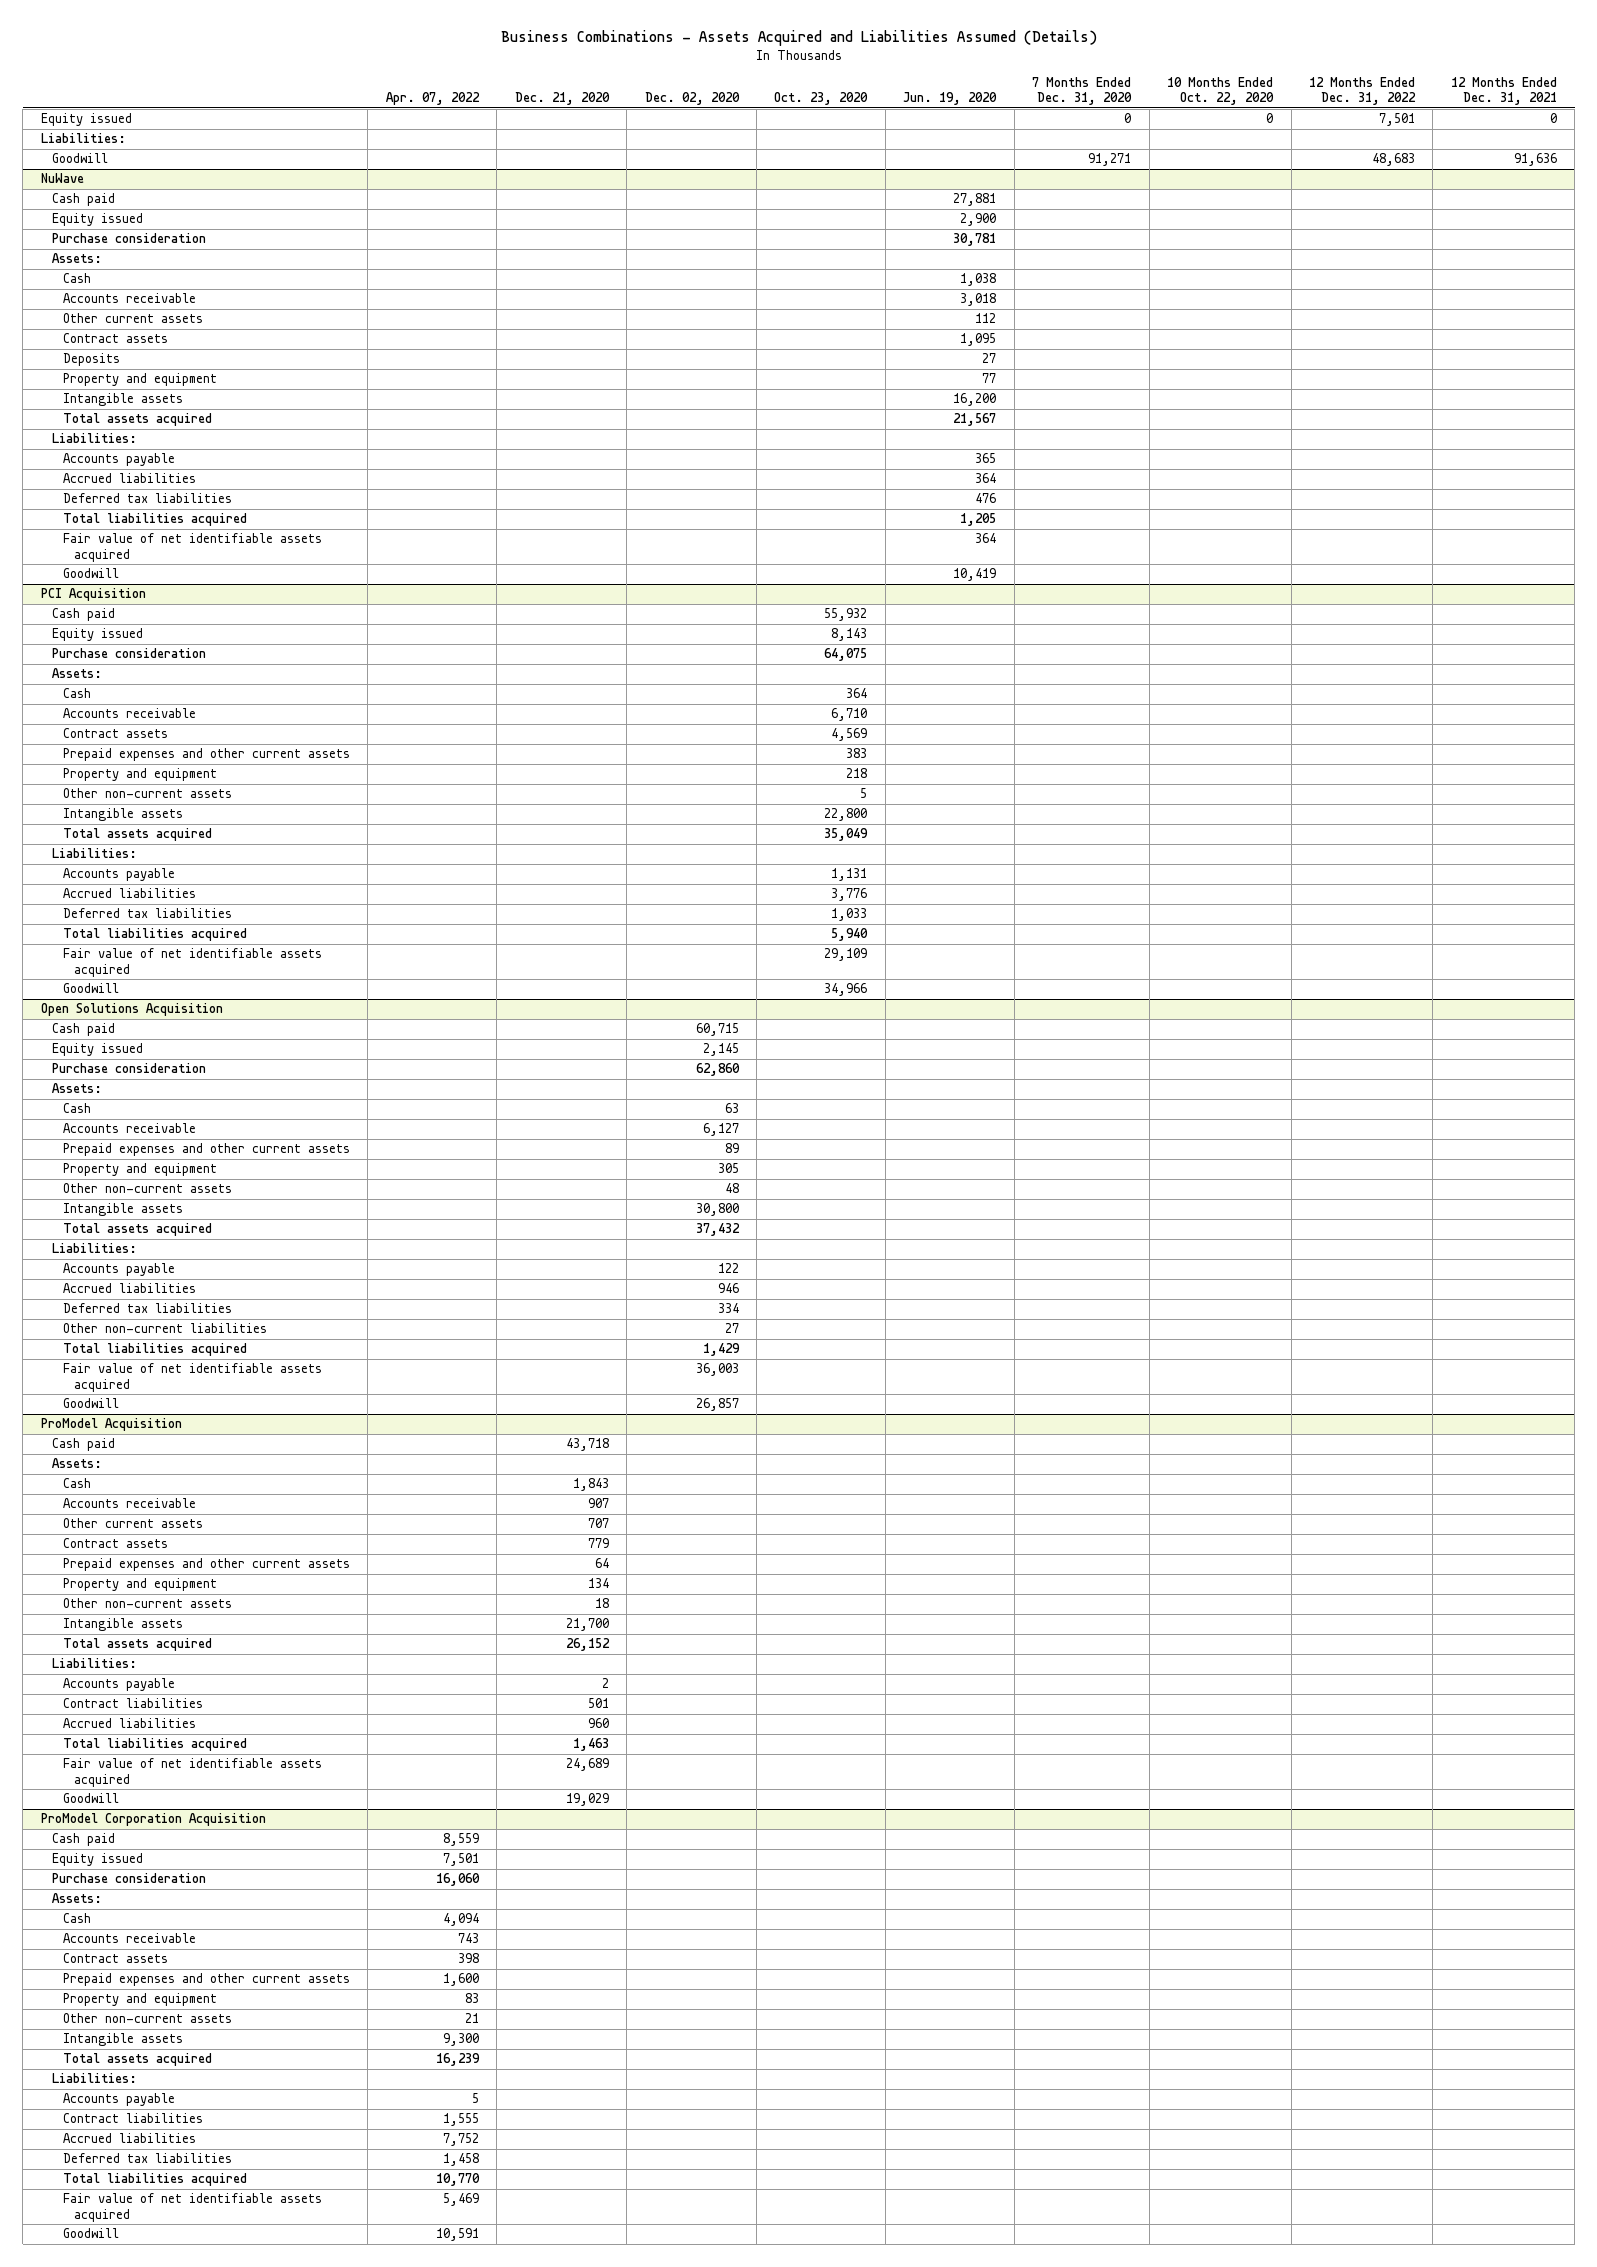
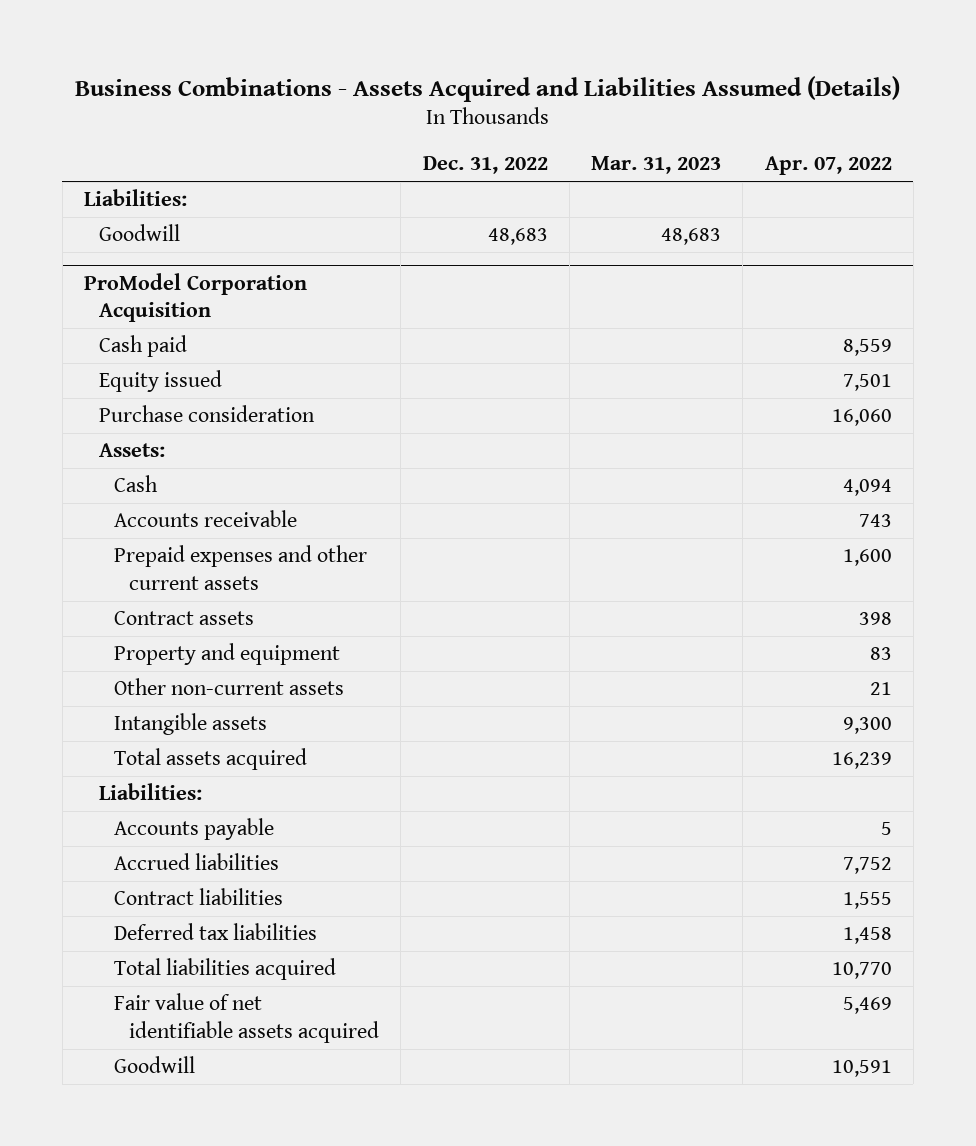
[514,92,610,106] Dec. 21, 2020 -> none
[644,92,740,106] Dec. 02, 2020 -> none
[774,92,869,106] Oct. 23, 2020 -> none
[903,92,998,106] Jun. 19, 2020 -> none
[1032,76,1133,106] 7 Months Ended Dec. 31, 2020 -> none
[1167,76,1275,106] 10 Months Ended Oct. 22, 2020 -> none
[1308,76,1416,106] 12 Months Ended Dec. 31, 2022 -> none
[1450,76,1557,106] 12 Months Ended Dec. 31, 2021 -> none
none -> [422,156,548,175] Dec. 31, 2022
none -> [591,156,722,175] Mar. 31, 2023
[40,113,132,127] Equity issued -> none
[40,173,84,184] NuWave -> none
[51,193,115,207] Cash paid -> none
[51,213,143,227] Equity issued -> none
[51,233,206,244] Purchase consideration -> none
[51,253,102,264] Assets: -> none
[62,273,91,284] Cash -> none
[62,293,196,304] Accounts receivable -> none
[62,313,203,324] Other current assets -> none
[62,333,168,344] Contract assets -> none
[62,353,120,367] Deposits -> none
[62,373,217,387] Property and equipment -> none
[62,393,183,407] Intangible assets -> none
[62,413,212,427] Total assets acquired -> none
[51,433,137,444] Liabilities: -> none
[62,453,175,467] Accounts payable -> none
[62,473,196,484] Accrued liabilities -> none
[62,493,232,504] Deferred tax liabilities -> none
[62,513,247,527] Total liabilities acquired -> none
[62,533,322,562] Fair value of net identifiable assets acquired -> none
[62,568,119,579] Goodwill -> none
[40,588,146,602] PCI Acquisition -> none
[51,608,115,622] Cash paid -> none
[51,628,143,642] Equity issued -> none
[51,648,206,659] Purchase consideration -> none
[51,668,102,679] Assets: -> none
[62,688,91,699] Cash -> none
[62,708,196,719] Accounts receivable -> none
[62,728,168,739] Contract assets -> none
[62,748,350,762] Prepaid expenses and other current assets -> none
[62,768,217,782] Property and equipment -> none
[62,788,232,799] Other non-current assets -> none
[62,808,183,822] Intangible assets -> none
[62,828,212,842] Total assets acquired -> none
[51,848,137,859] Liabilities: -> none
[62,868,175,882] Accounts payable -> none
[62,888,196,899] Accrued liabilities -> none
[62,908,232,919] Deferred tax liabilities -> none
[62,928,247,942] Total liabilities acquired -> none
[62,948,322,977] Fair value of net identifiable assets acquired -> none
[62,983,119,994] Goodwill -> none
[40,1003,223,1017] Open Solutions Acquisition -> none
[51,1023,115,1037] Cash paid -> none
[51,1043,143,1057] Equity issued -> none
[51,1063,206,1074] Purchase consideration -> none
[51,1083,102,1094] Assets: -> none
[62,1103,91,1114] Cash -> none
[62,1123,196,1134] Accounts receivable -> none
[62,1143,350,1157] Prepaid expenses and other current assets -> none
[62,1163,217,1177] Property and equipment -> none
[62,1183,232,1194] Other non-current assets -> none
[62,1203,183,1217] Intangible assets -> none
[62,1223,212,1237] Total assets acquired -> none
[51,1243,137,1254] Liabilities: -> none
[62,1263,175,1277] Accounts payable -> none
[62,1283,196,1294] Accrued liabilities -> none
[62,1303,232,1314] Deferred tax liabilities -> none
[62,1323,267,1334] Other non-current liabilities -> none
[62,1343,247,1357] Total liabilities acquired -> none
[62,1363,322,1392] Fair value of net identifiable assets acquired -> none
[62,1398,119,1409] Goodwill -> none
[40,1418,182,1432] ProModel Acquisition -> none
[51,1438,115,1452] Cash paid -> none
[51,1458,102,1469] Assets: -> none
[62,1478,91,1489] Cash -> none
[62,1498,196,1509] Accounts receivable -> none
[62,1518,203,1529] Other current assets -> none
[62,1538,168,1549] Contract assets -> none
[62,1558,350,1572] Prepaid expenses and other current assets -> none
[62,1578,217,1592] Property and equipment -> none
[62,1598,232,1609] Other non-current assets -> none
[62,1618,183,1632] Intangible assets -> none
[62,1638,212,1652] Total assets acquired -> none
[51,1658,137,1669] Liabilities: -> none
[62,1678,175,1692] Accounts payable -> none
[62,1698,203,1709] Contract liabilities -> none
[62,1718,196,1729] Accrued liabilities -> none
[62,1738,247,1752] Total liabilities acquired -> none
[62,1758,322,1787] Fair value of net identifiable assets acquired -> none
[62,1793,119,1804] Goodwill -> none
[62,1953,168,1964] Contract assets -> [114,611,255,626] Contract assets
[62,2113,203,2124] Contract liabilities -> [114,888,284,906] Contract liabilities

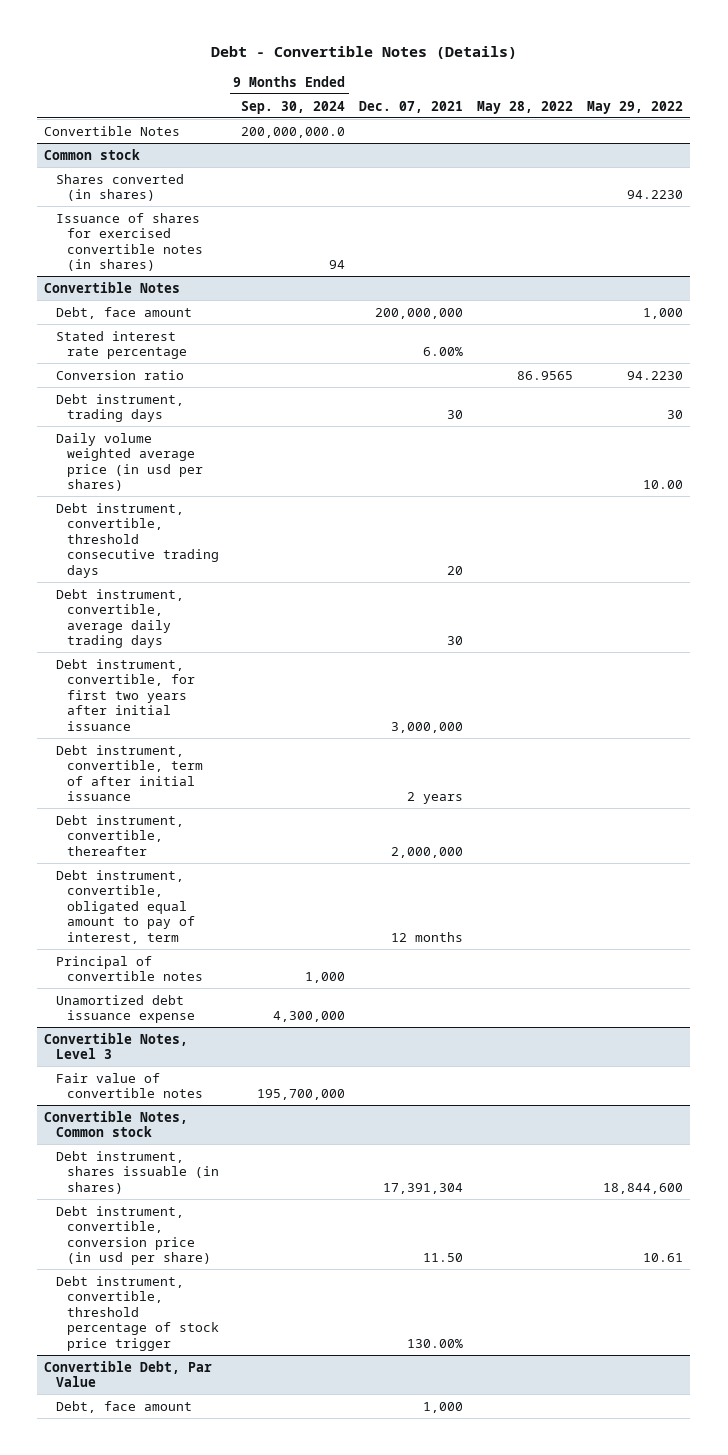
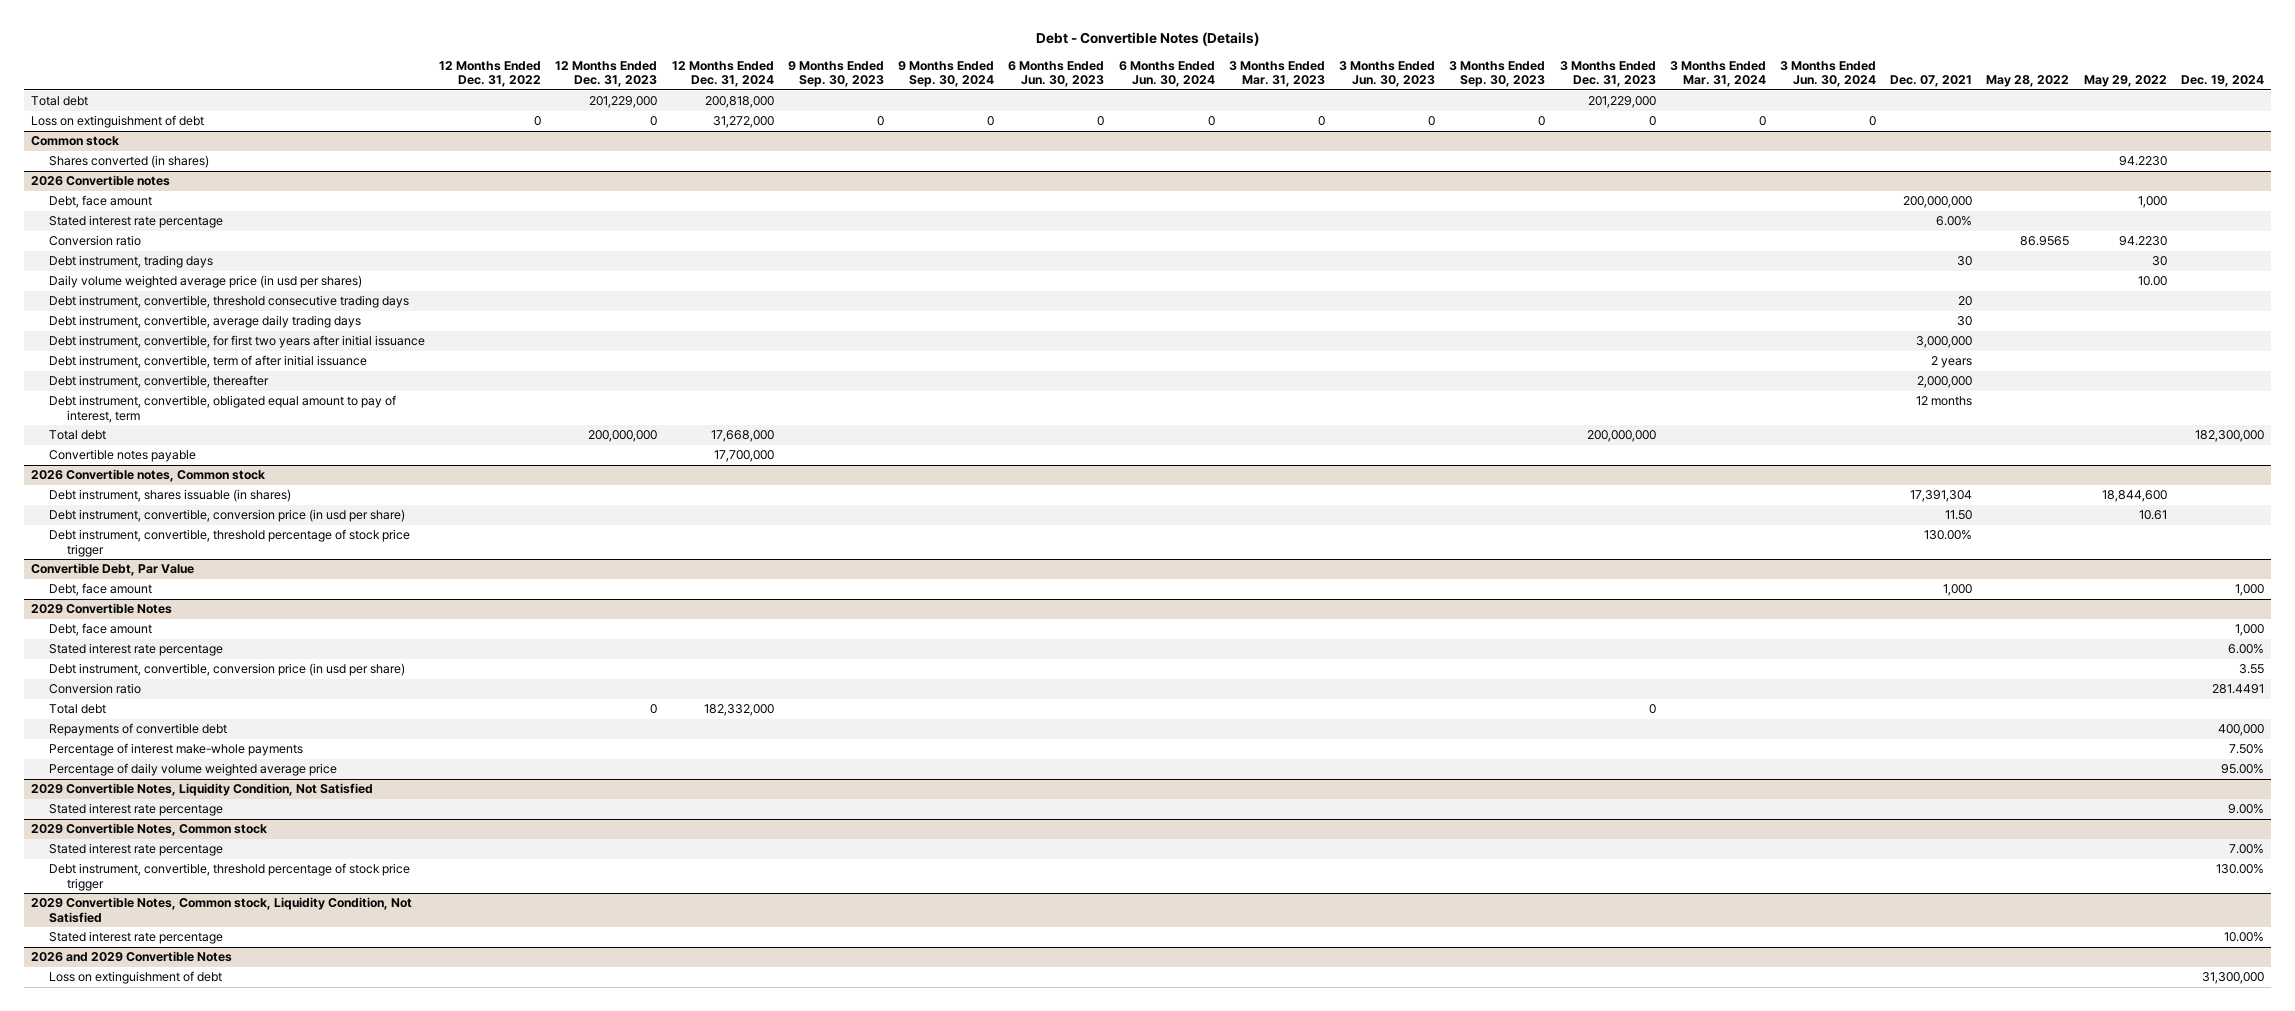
none -> [439,60,542,88] 12 Months Ended Dec. 31, 2022
none -> [555,60,658,88] 12 Months Ended Dec. 31, 2023
none -> [671,60,774,88] 12 Months Ended Dec. 31, 2024
none -> [787,60,884,88] 9 Months Ended Sep. 30, 2023
none -> [1008,60,1105,88] 6 Months Ended Jun. 30, 2023
none -> [1118,60,1215,88] 6 Months Ended Jun. 30, 2024
none -> [1228,60,1325,88] 3 Months Ended Mar. 31, 2023
none -> [1339,60,1436,88] 3 Months Ended Jun. 30, 2023
none -> [1449,60,1546,88] 3 Months Ended Sep. 30, 2023
none -> [1559,60,1656,88] 3 Months Ended Dec. 31, 2023
none -> [1669,60,1766,88] 3 Months Ended Mar. 31, 2024
none -> [1780,60,1877,88] 3 Months Ended Jun. 30, 2024
none -> [2180,75,2264,88] Dec. 19, 2024
[44,125,181,136] Convertible Notes -> none
none -> [31,96,89,107] Total debt
none -> [31,115,205,129] Loss on extinguishment of debt
[55,212,204,272] Issuance of shares for exercised convertible notes (in shares) -> none
[44,281,181,293] Convertible Notes -> [31,175,171,187] 2026 Convertible notes
[55,955,204,982] Principal of convertible notes -> none
[55,994,196,1024] Unamortized debt issuance expense -> none
[44,1032,189,1060] Convertible Notes, Level 3 -> none
[55,1072,204,1099] Fair value of convertible notes -> none
none -> [48,430,106,441] Total debt
none -> [48,449,196,463] Convertible notes payable
[44,1110,189,1138] Convertible Notes, Common stock -> [31,469,266,483] 2026 Convertible notes, Common stock
none -> [31,603,173,615] 2029 Convertible Notes
none -> [48,623,152,637] Debt, face amount
none -> [48,643,223,657] Stated interest rate percentage
none -> [48,663,405,677] Debt instrument, convertible, conversion price (in usd per share)
none -> [48,683,141,695] Conversion ratio
none -> [48,704,106,715] Total debt
none -> [48,723,227,737] Repayments of convertible debt
none -> [48,743,303,757] Percentage of interest make-whole payments
none -> [48,763,337,777] Percentage of daily volume weighted average price
none -> [31,783,374,797] 2029 Convertible Notes, Liquidity Condition, Not Satisfied
none -> [48,803,223,817] Stated interest rate percentage
none -> [31,823,268,837] 2029 Convertible Notes, Common stock
none -> [48,843,223,857] Stated interest rate percentage
none -> [48,863,410,891] Debt instrument, convertible, threshold percentage of stock price trigger
none -> [31,897,413,923] 2029 Convertible Notes, Common stock, Liquidity Condition, Not Satisfied
none -> [48,931,223,945] Stated interest rate percentage
none -> [31,951,233,963] 2026 and 2029 Convertible Notes
none -> [48,971,222,985] Loss on extinguishment of debt

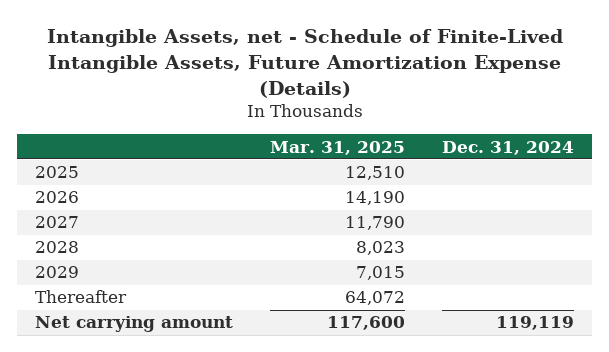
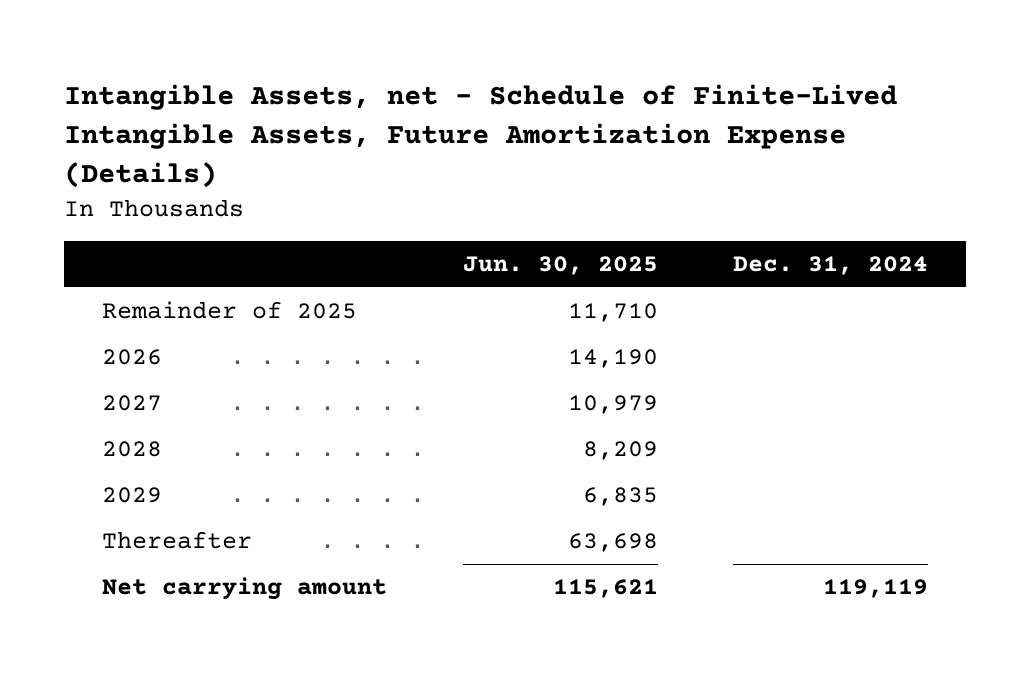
[270,140,406,155] Mar. 31, 2025 -> none
none -> [462,256,658,276] Jun. 30, 2025
[35,166,80,179] 2025 -> [102,301,358,320] Remainder of 2025

